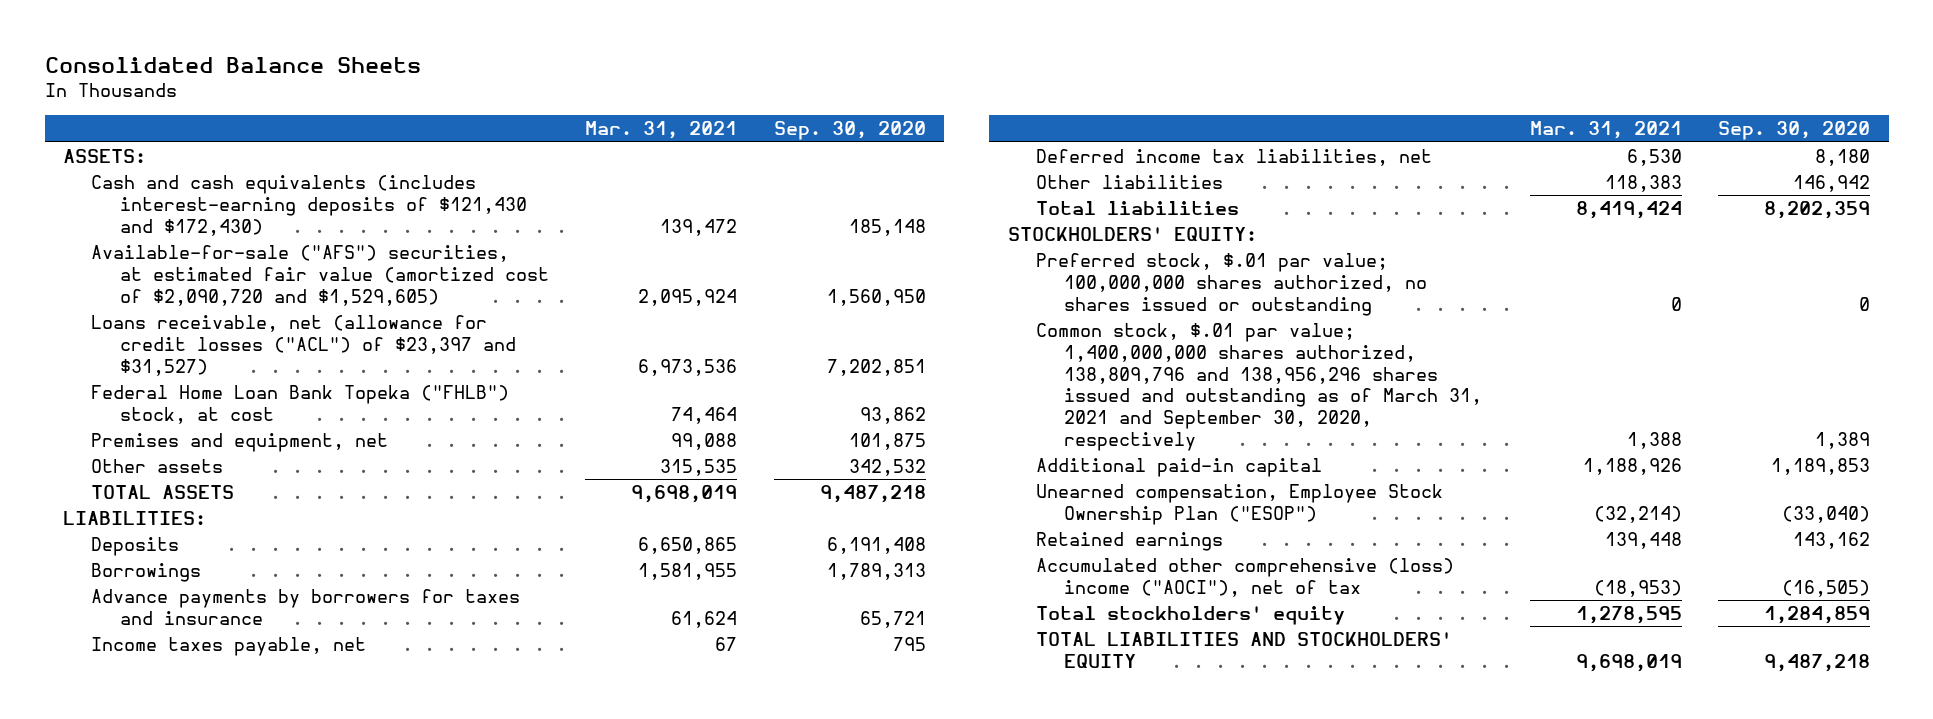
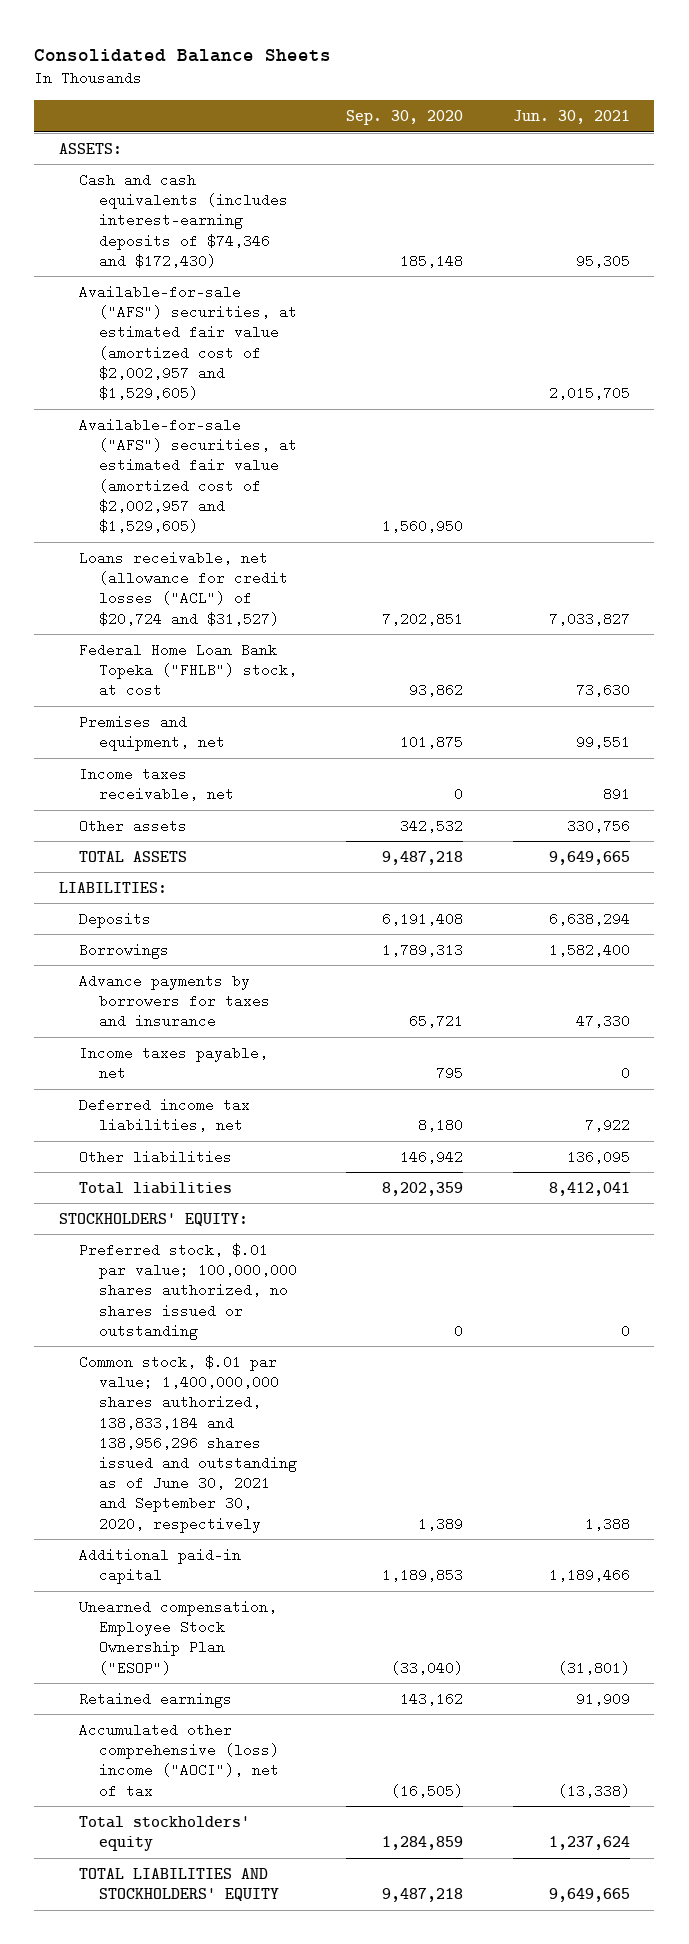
[585,121,738,140] Mar. 31, 2021 -> none
none -> [512,110,630,125] Jun. 30, 2021
[91,175,527,236] Cash and cash equivalents (includes interest-earning deposits of $121,430 and $172,430) -> [78,172,288,268] Cash and cash equivalents (includes interest-earning deposits of $74,346 and $172,430)
none -> [78,284,297,400] Available-for-sale ("AFS") securities, at estimated fair value (amortized cost of $2,002,957 and $1,529,605)
[91,245,549,306] Available-for-sale ("AFS") securities, at estimated fair value (amortized cost of $2,090,720 and $1,529,605) -> [78,417,297,533] Available-for-sale ("AFS") securities, at estimated fair value (amortized cost of $2,002,957 and $1,529,605)
[91,315,516,376] Loans receivable, net (allowance for credit losses ("ACL") of $23,397 and $31,527) -> [78,550,288,626] Loans receivable, net (allowance for credit losses ("ACL") of $20,724 and $31,527)
none -> [78,766,234,802] Income taxes receivable, net
[1035,323,1483,451] Common stock, $.01 par value; 1,400,000,000 shares authorized, 138,809,796 and 138,956,296 shares issued and outstanding as of March 31, 2021 and September 30, 2020, respectively -> [78,1354,297,1533] Common stock, $.01 par value; 1,400,000,000 shares authorized, 138,833,184 and 138,956,296 shares issued and outstanding as of June 30, 2021 and September 30, 2020, respectively

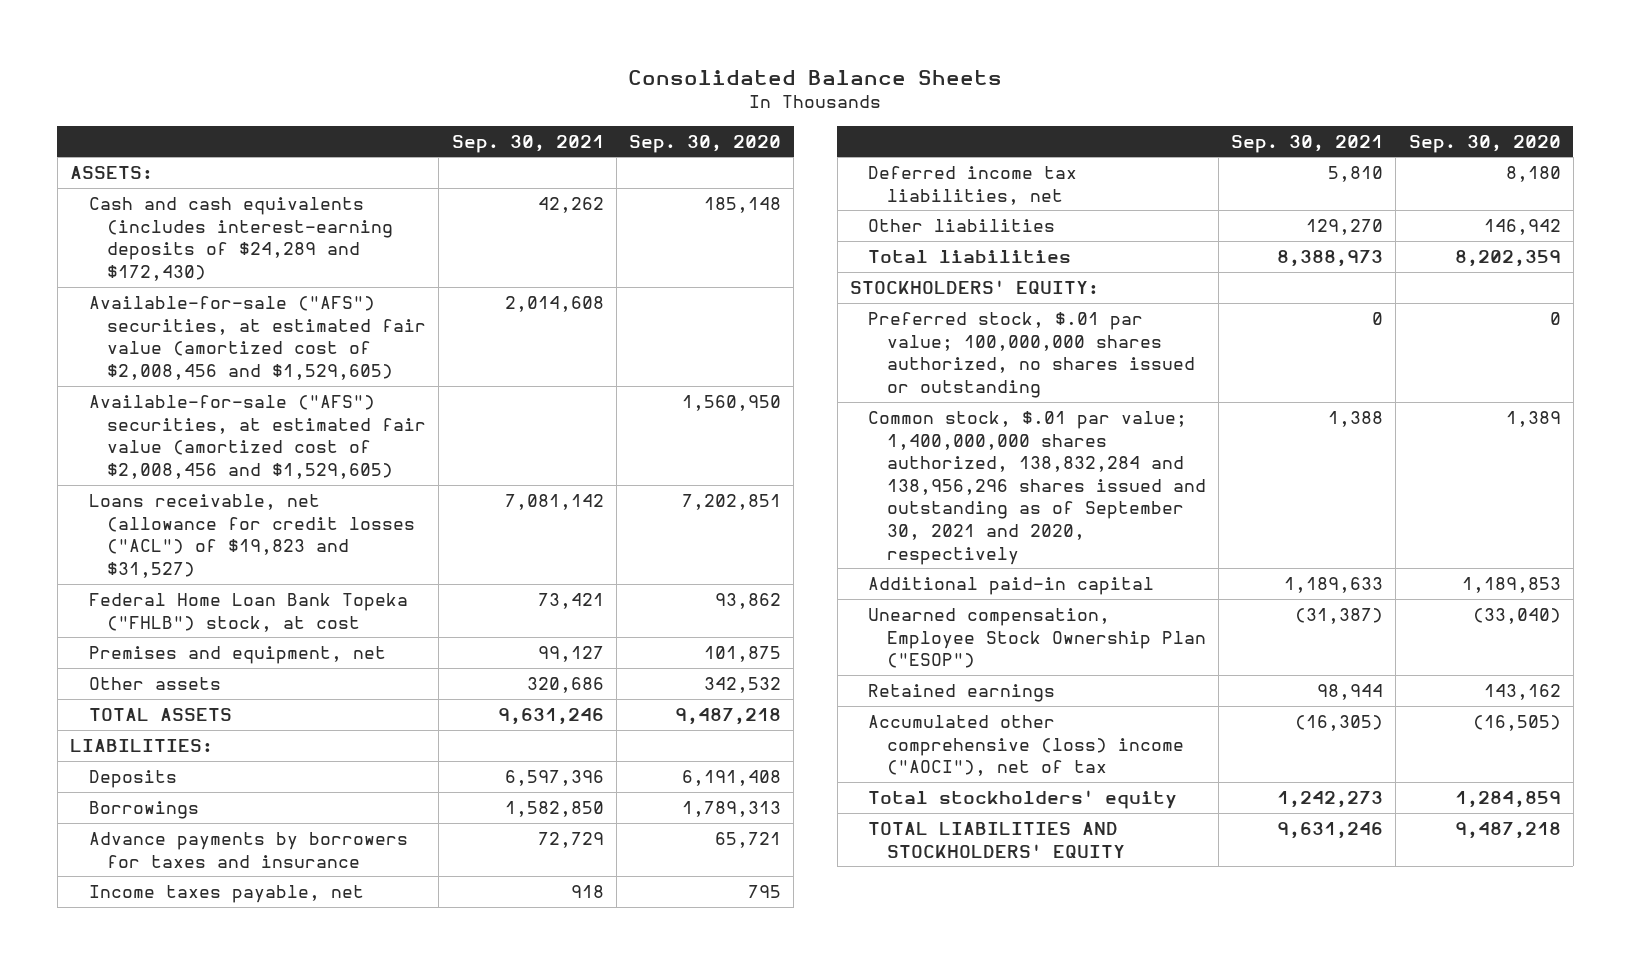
[512,110,630,125] Jun. 30, 2021 -> none
none -> [451,134,604,153] Sep. 30, 2021
[78,172,288,268] Cash and cash equivalents (includes interest-earning deposits of $74,346 and $172,430) -> [88,197,394,281] Cash and cash equivalents (includes interest-earning deposits of $24,289 and $172,430)
[78,284,297,400] Available-for-sale ("AFS") securities, at estimated fair value (amortized cost of $2,002,957 and $1,529,605) -> [88,296,427,380] Available-for-sale ("AFS") securities, at estimated fair value (amortized cost of $2,008,456 and $1,529,605)
[78,417,297,533] Available-for-sale ("AFS") securities, at estimated fair value (amortized cost of $2,002,957 and $1,529,605) -> [88,395,427,479] Available-for-sale ("AFS") securities, at estimated fair value (amortized cost of $2,008,456 and $1,529,605)
[78,550,288,626] Loans receivable, net (allowance for credit losses ("ACL") of $20,724 and $31,527) -> [88,494,416,578] Loans receivable, net (allowance for credit losses ("ACL") of $19,823 and $31,527)
[78,766,234,802] Income taxes receivable, net -> none
[78,1354,297,1533] Common stock, $.01 par value; 1,400,000,000 shares authorized, 138,833,184 and 138,956,296 shares issued and outstanding as of June 30, 2021 and September 30, 2020, respectively -> [868,411,1206,565] Common stock, $.01 par value; 1,400,000,000 shares authorized, 138,832,284 and 138,956,296 shares issued and outstanding as of September 30, 2021 and 2020, respectively

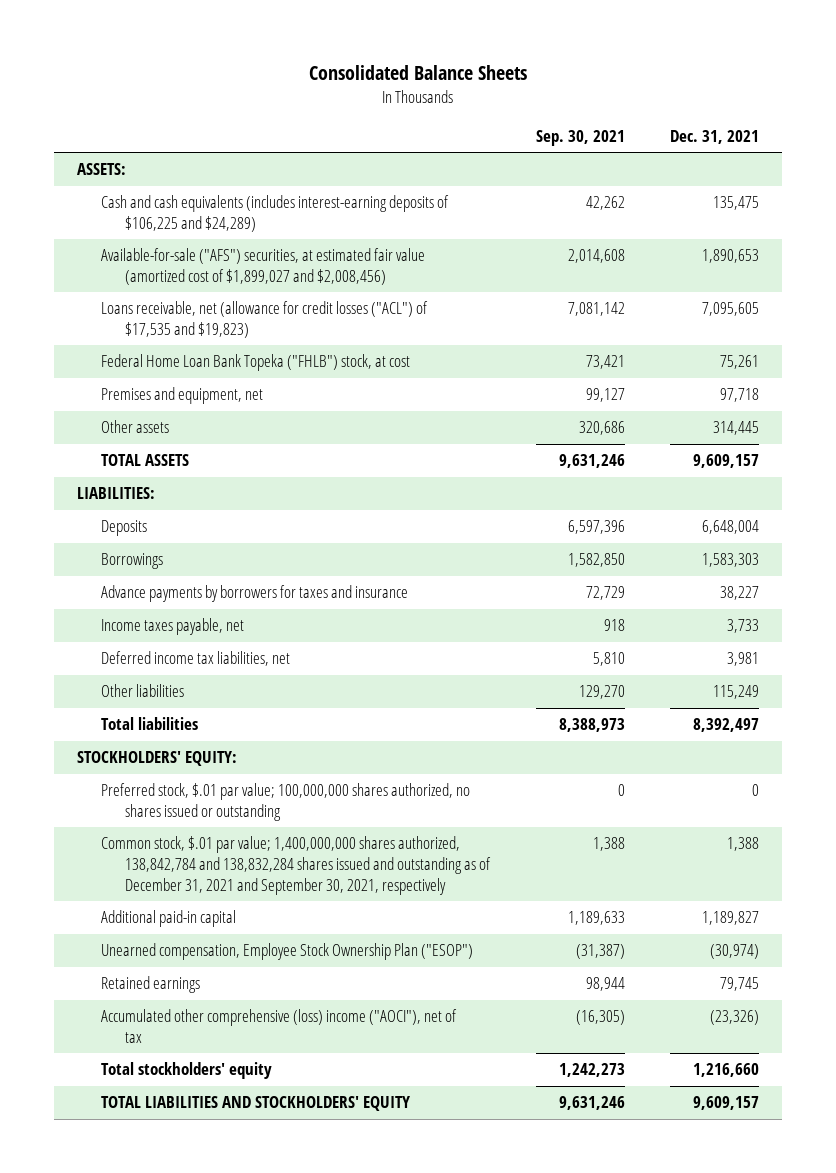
[628,134,781,153] Sep. 30, 2020 -> none
none -> [670,129,760,144] Dec. 31, 2021
[88,395,427,479] Available-for-sale ("AFS") securities, at estimated fair value (amortized cost of $2,008,456 and $1,529,605) -> none
[88,197,394,281] Cash and cash equivalents (includes interest-earning deposits of $24,289 and $172,430) -> [100,195,449,233] Cash and cash equivalents (includes interest-earning deposits of $106,225 and $24,289)
[88,296,427,380] Available-for-sale ("AFS") securities, at estimated fair value (amortized cost of $2,008,456 and $1,529,605) -> [100,248,425,286] Available-for-sale ("AFS") securities, at estimated fair value (amortized cost of $1,899,027 and $2,008,456)
[88,494,416,578] Loans receivable, net (allowance for credit losses ("ACL") of $19,823 and $31,527) -> [100,301,428,339] Loans receivable, net (allowance for credit losses ("ACL") of $17,535 and $19,823)
[868,411,1206,565] Common stock, $.01 par value; 1,400,000,000 shares authorized, 138,832,284 and 138,956,296 shares issued and outstanding as of September 30, 2021 and 2020, respectively -> [100,836,491,895] Common stock, $.01 par value; 1,400,000,000 shares authorized, 138,842,784 and 138,832,284 shares issued and outstanding as of December 31, 2021 and September 30, 2021, respectively

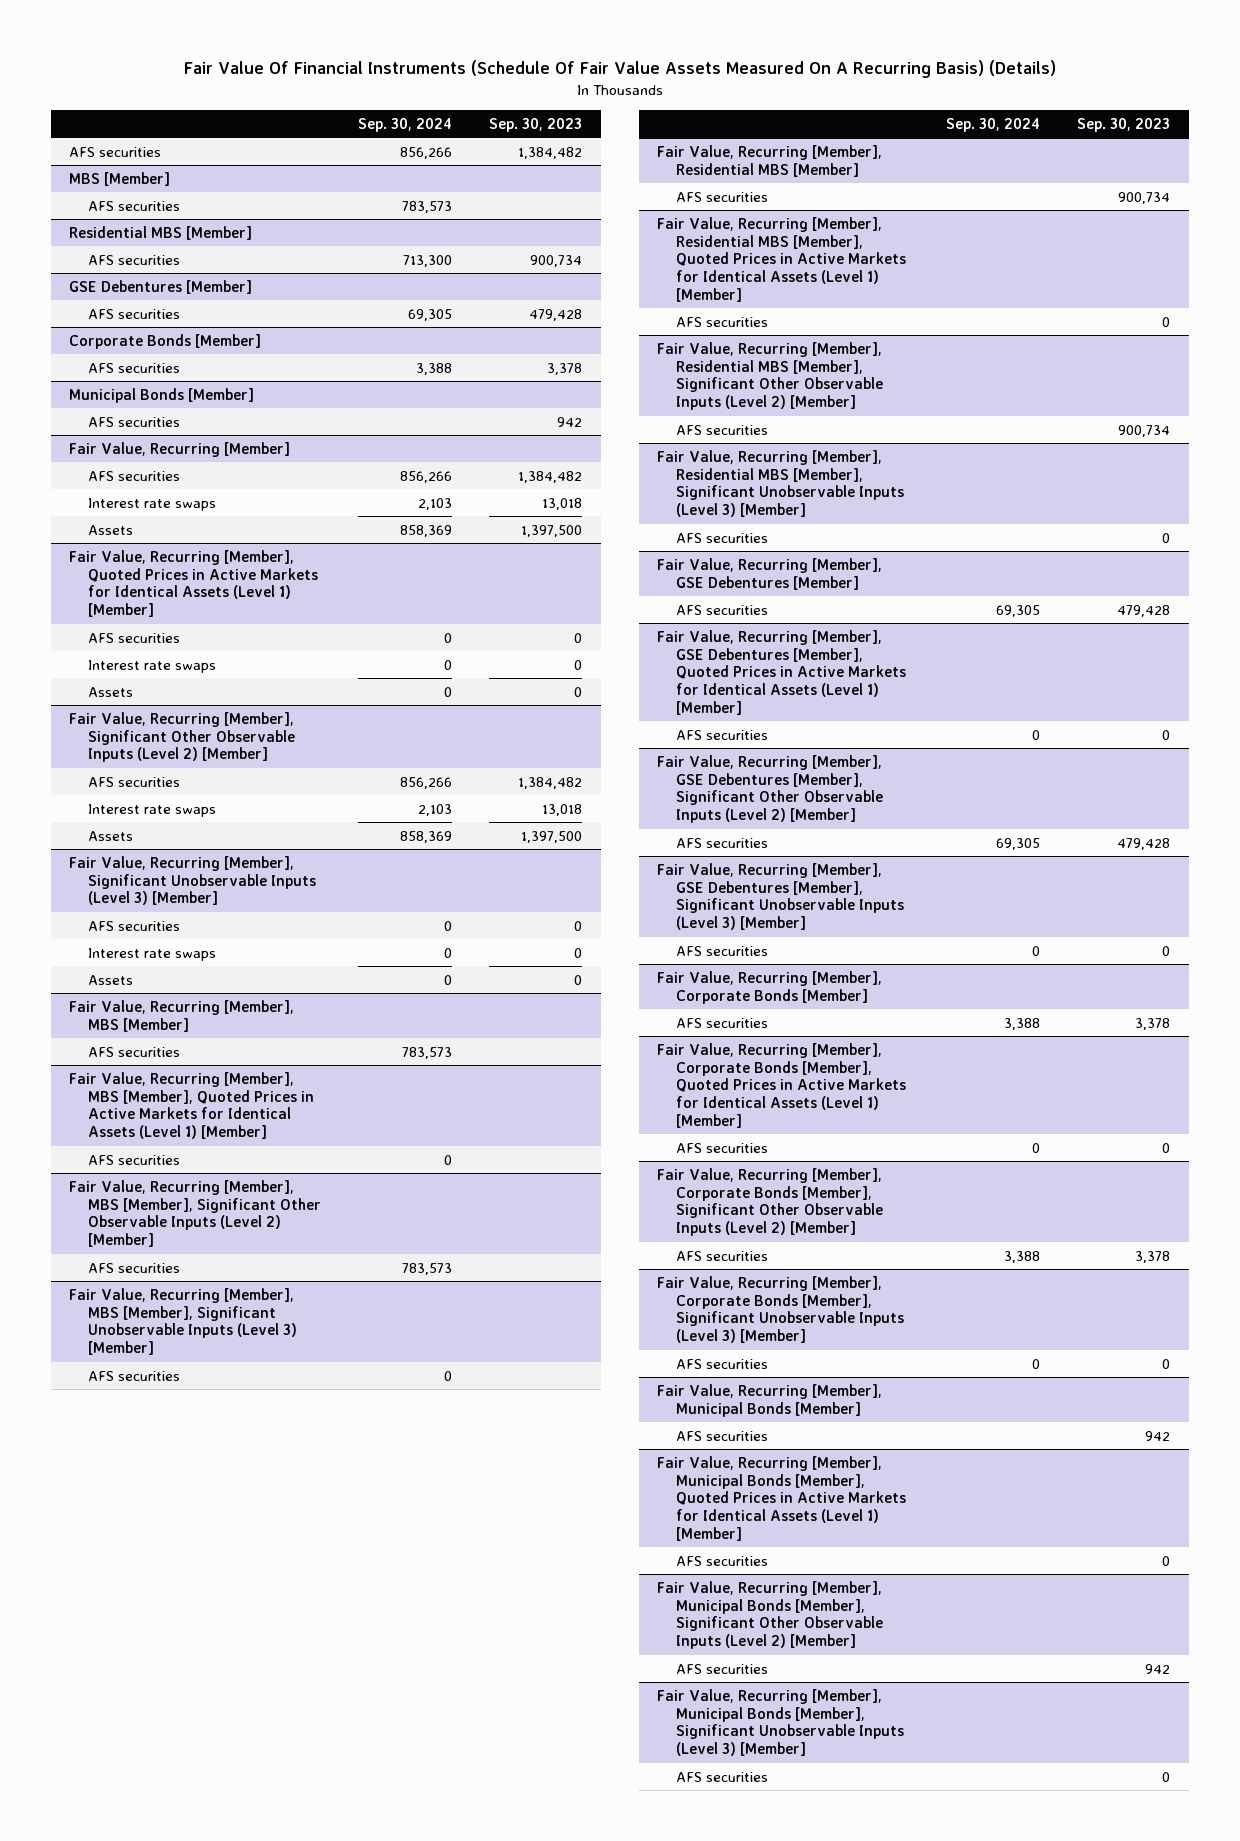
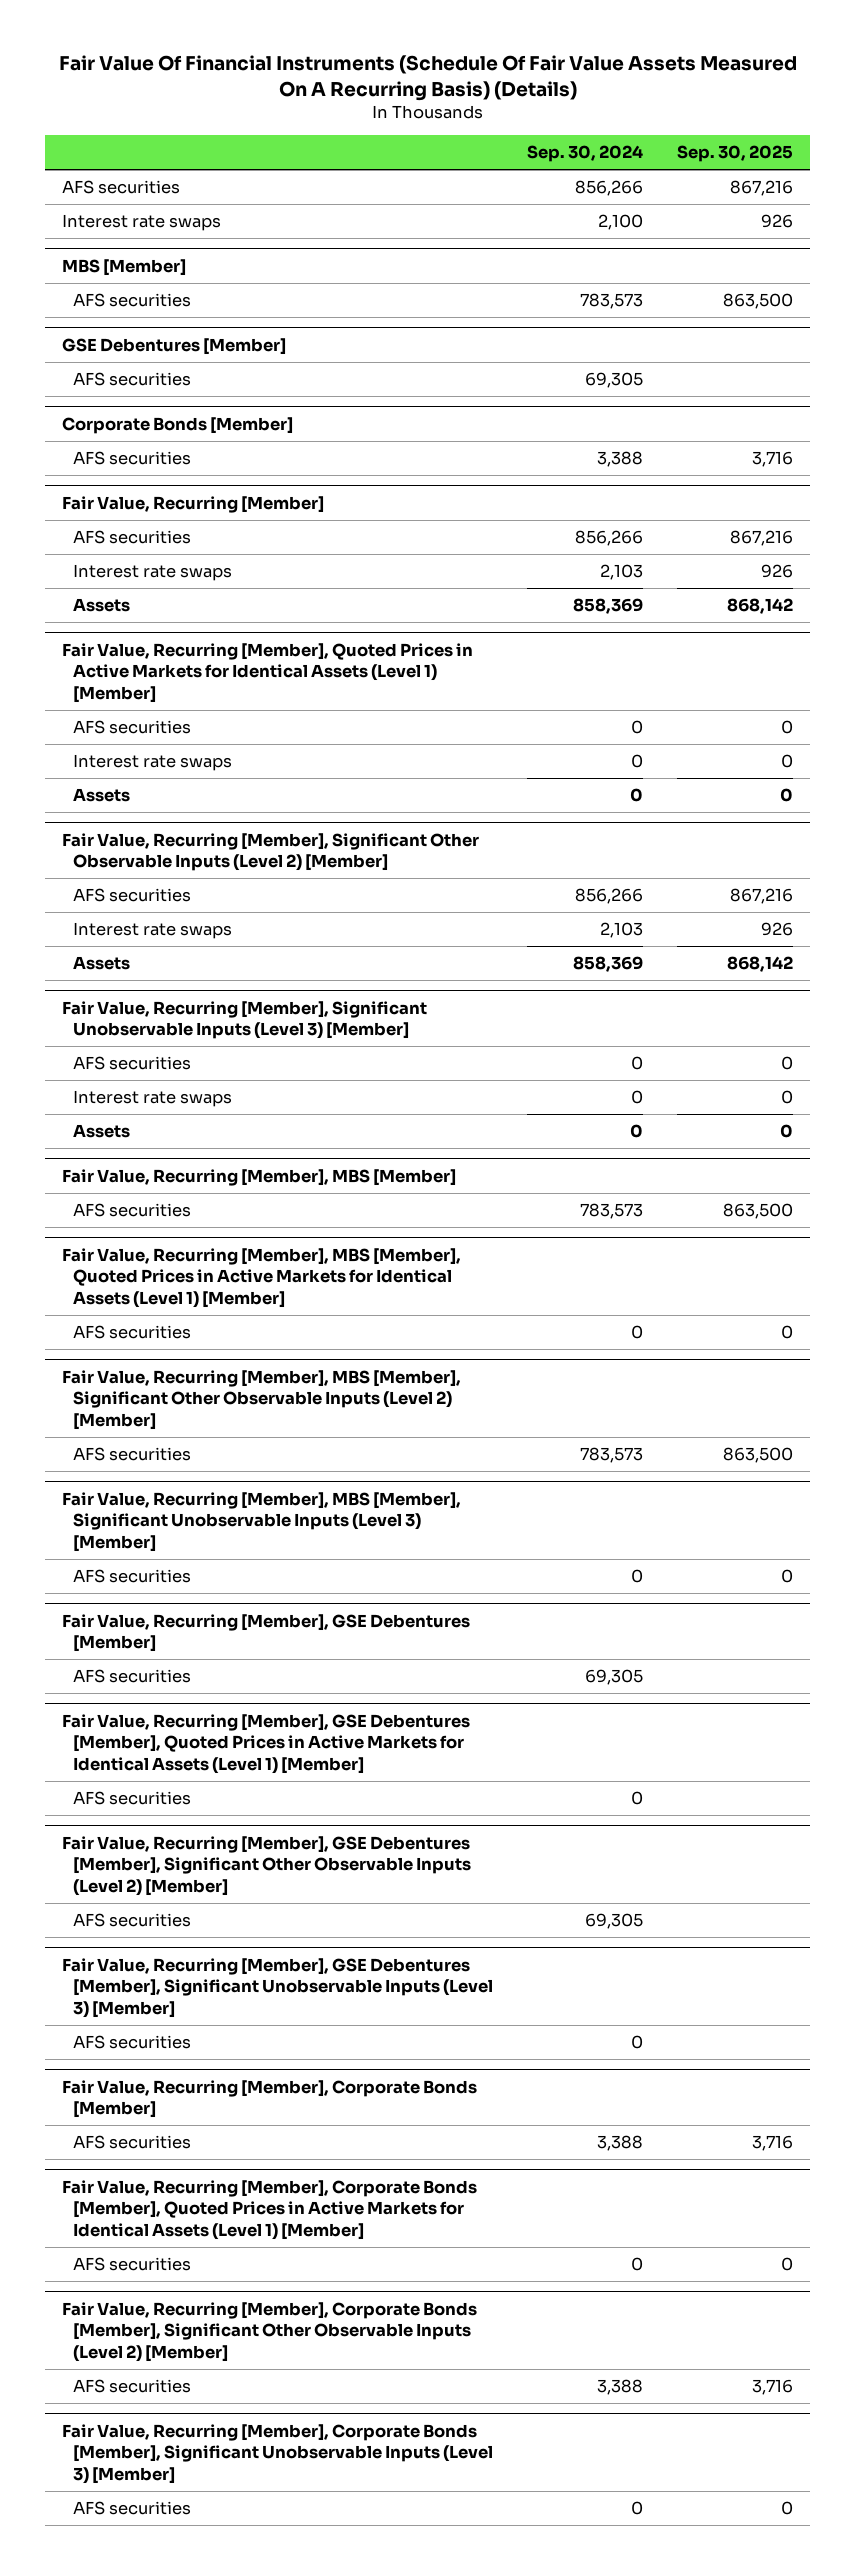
[489,117,583,132] Sep. 30, 2023 -> none
none -> [677,144,794,162] Sep. 30, 2025
none -> [61,214,221,232] Interest rate swaps
[69,225,253,240] Residential MBS [Member] -> none
[88,254,181,265] AFS securities -> none
[69,387,255,403] Municipal Bonds [Member] -> none
[88,416,181,427] AFS securities -> none
[657,144,883,177] Fair Value, Recurring [Member], Residential MBS [Member] -> none
[676,191,769,202] AFS securities -> none
[657,216,907,303] Fair Value, Recurring [Member], Residential MBS [Member], Quoted Prices in Active Markets for Identical Assets (Level 1) [Member] -> none
[676,316,769,327] AFS securities -> none
[657,341,884,411] Fair Value, Recurring [Member], Residential MBS [Member], Significant Other Observable Inputs (Level 2) [Member] -> none
[676,424,769,435] AFS securities -> none
[657,449,905,518] Fair Value, Recurring [Member], Residential MBS [Member], Significant Unobservable Inputs (Level 3) [Member] -> none
[676,532,769,543] AFS securities -> none
[657,1383,883,1417] Fair Value, Recurring [Member], Municipal Bonds [Member] -> none
[676,1430,769,1441] AFS securities -> none
[657,1455,907,1542] Fair Value, Recurring [Member], Municipal Bonds [Member], Quoted Prices in Active Markets for Identical Assets (Level 1) [Member] -> none
[676,1555,769,1566] AFS securities -> none
[657,1580,884,1650] Fair Value, Recurring [Member], Municipal Bonds [Member], Significant Other Observable Inputs (Level 2) [Member] -> none
[676,1663,769,1674] AFS securities -> none
[657,1688,905,1757] Fair Value, Recurring [Member], Municipal Bonds [Member], Significant Unobservable Inputs (Level 3) [Member] -> none
[676,1771,769,1782] AFS securities -> none

